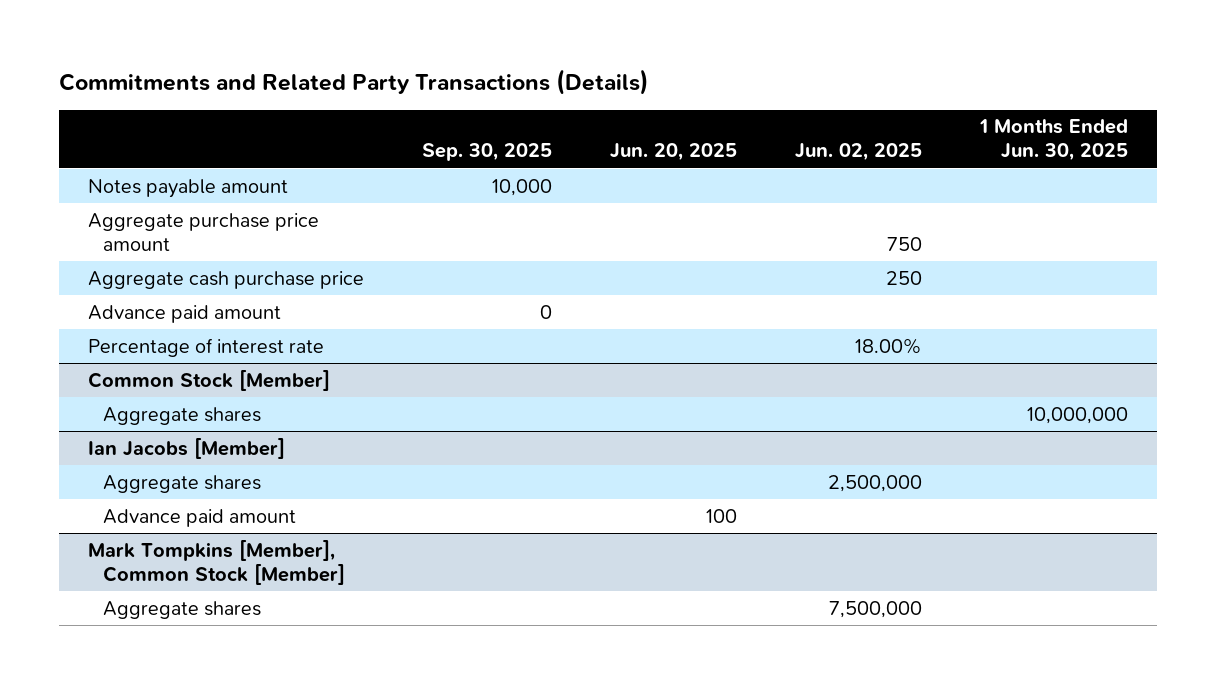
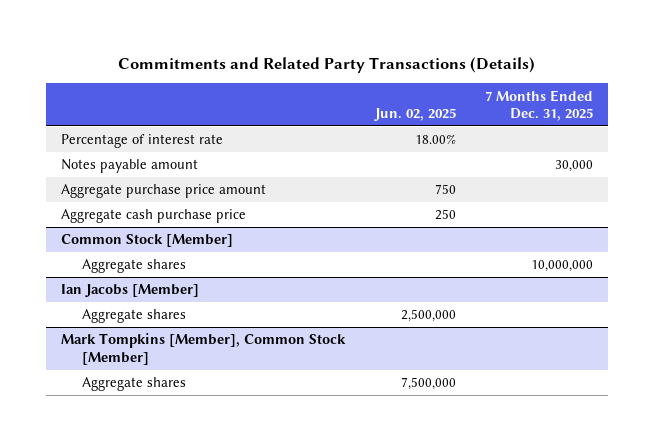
[422,143,553,162] Sep. 30, 2025 -> none
[610,143,738,162] Jun. 20, 2025 -> none
[979,119,1129,162] 1 Months Ended Jun. 30, 2025 -> none
none -> [485,89,594,122] 7 Months Ended Dec. 31, 2025
[88,337,325,357] Percentage of interest rate -> [61,134,224,149] Percentage of interest rate
[88,304,282,323] Advance paid amount -> none
[103,508,297,527] Advance paid amount -> none

